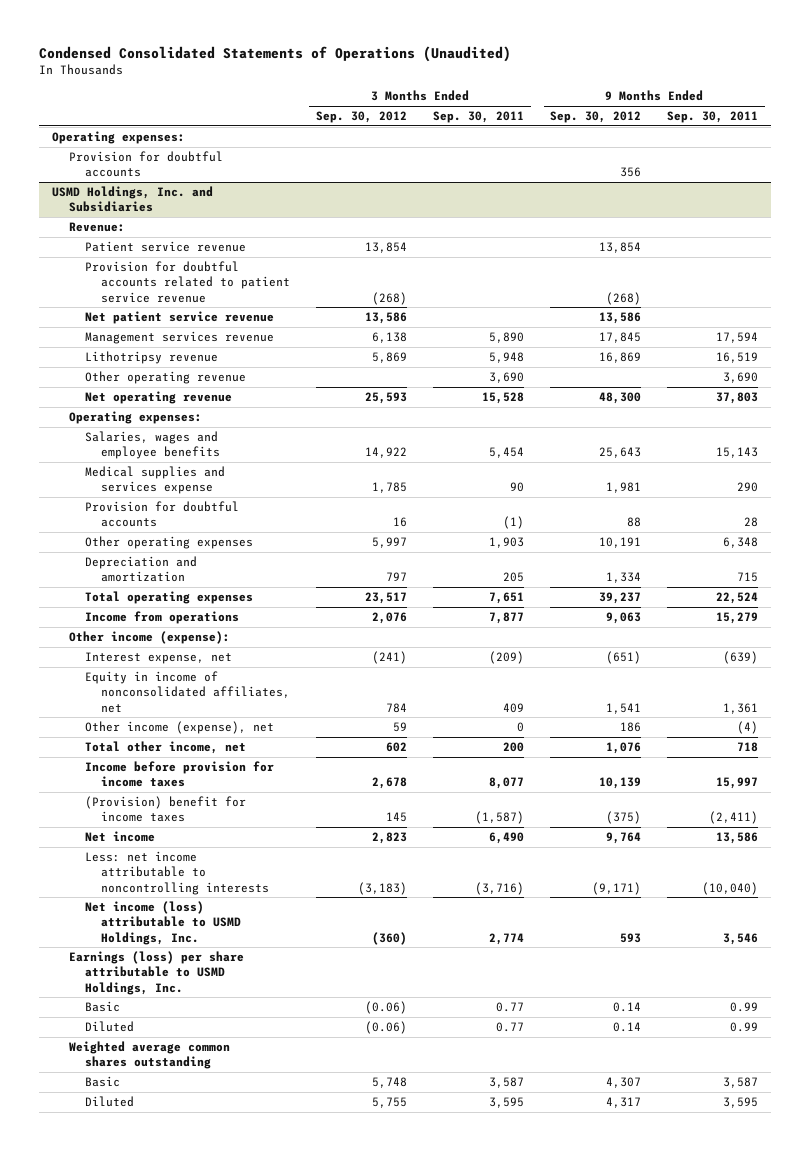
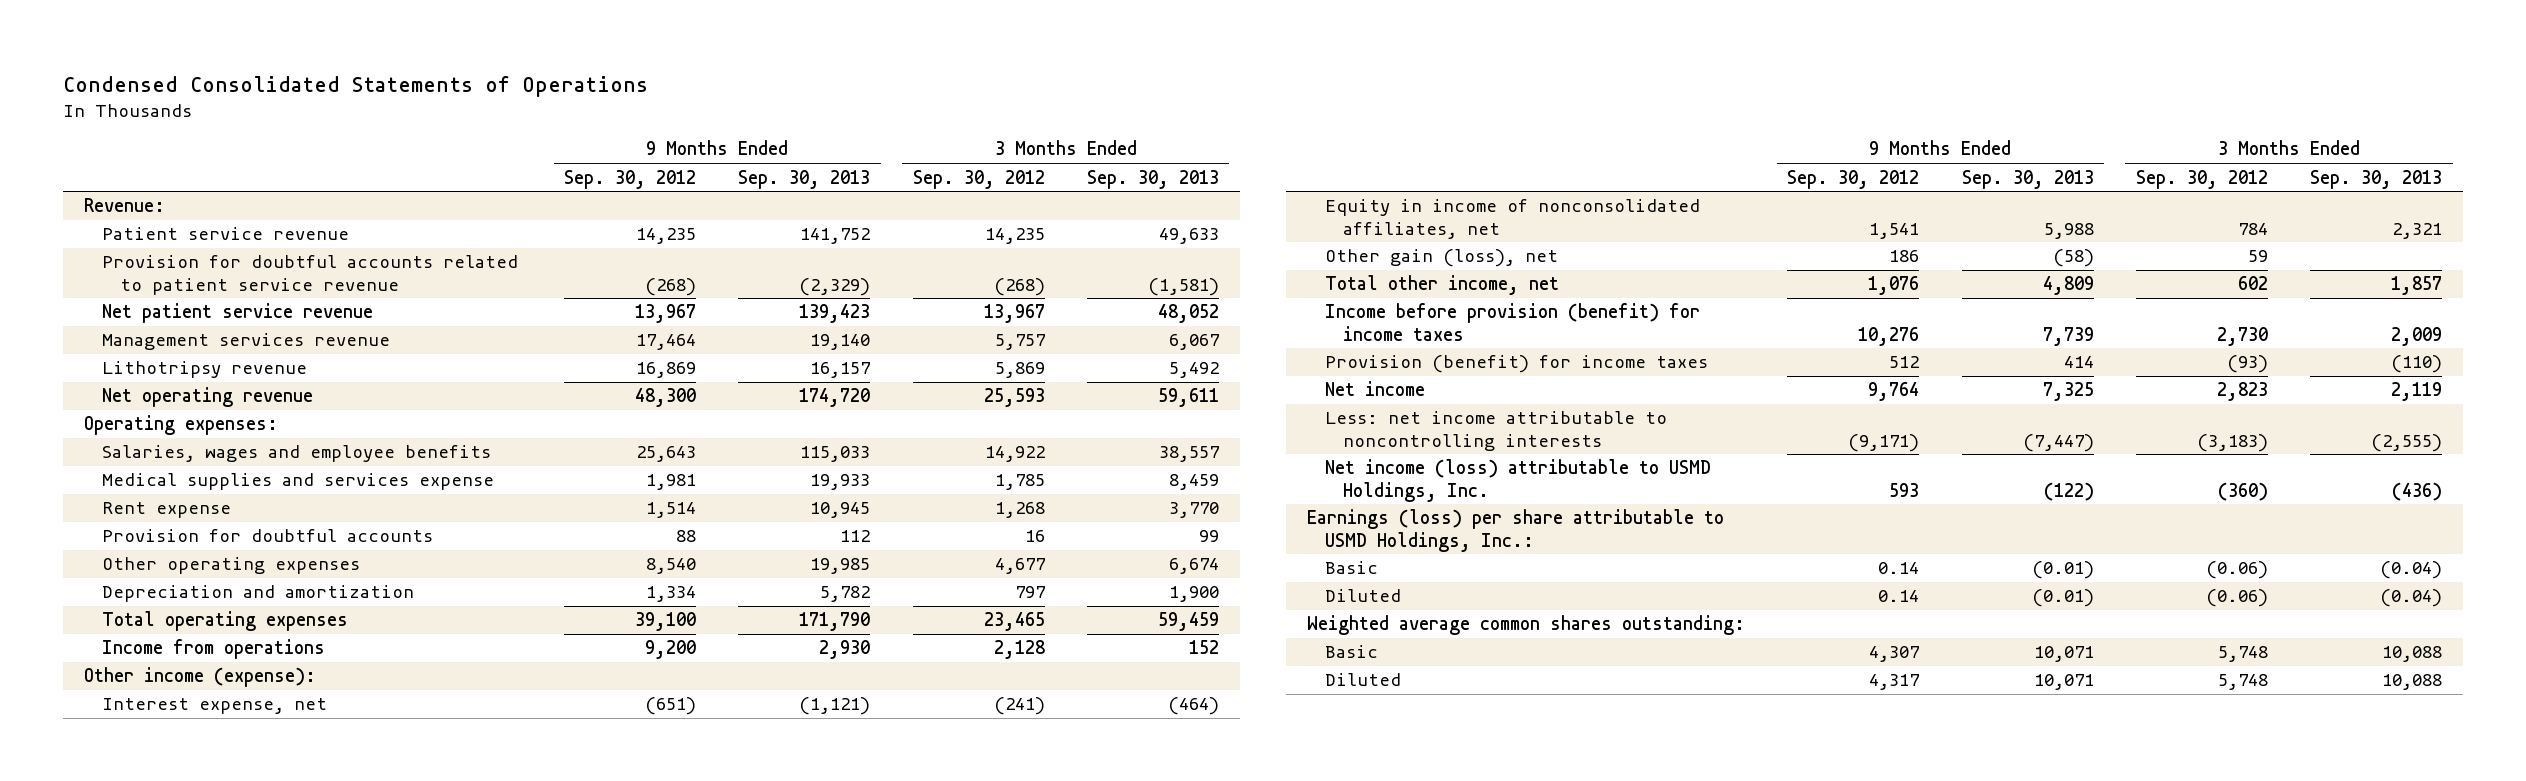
[39,45,512,62] Condensed Consolidated Statements of Operations (Unaudited) -> [62,75,648,97] Condensed Consolidated Statements of Operations
[433,111,525,124] Sep. 30, 2011 -> none
[667,111,759,124] Sep. 30, 2011 -> none
none -> [738,169,871,189] Sep. 30, 2013
none -> [1086,169,1219,189] Sep. 30, 2013
[52,131,186,145] Operating expenses: -> none
[68,151,223,178] Provision for doubtful accounts -> none
[52,186,214,213] USMD Holdings, Inc. and Subsidiaries -> none
[364,242,407,254] 13,854 -> [984,228,1045,245] 14,235
[599,242,642,254] 13,854 -> [636,228,697,245] 14,235
[364,312,407,325] 13,586 -> [983,304,1045,324] 13,967
[599,312,642,325] 13,586 -> [635,304,697,324] 13,967
[371,332,407,344] 6,138 -> [994,334,1045,351] 5,757
[599,332,642,344] 17,845 -> [636,334,697,351] 17,464
[84,371,246,385] Other operating revenue -> none
none -> [102,502,232,519] Rent expense
[371,537,407,549] 5,997 -> [994,558,1045,575] 4,677
[599,537,642,549] 10,191 -> [646,558,697,575] 8,540
[364,592,407,605] 23,517 -> [983,612,1045,632] 23,465
[599,592,642,605] 39,237 -> [635,612,697,632] 39,100
[371,612,407,625] 2,076 -> [993,640,1045,660] 2,128
[606,612,642,625] 9,063 -> [645,640,697,660] 9,200
[84,721,274,735] Other income (expense), net -> [1325,249,1559,268] Other gain (loss), net
[84,761,274,788] Income before provision for income taxes -> [1325,303,1701,341] Income before provision (benefit) for income taxes
[371,777,407,790] 2,678 -> [2216,326,2268,346] 2,730
[599,777,642,790] 10,139 -> [1858,326,1920,346] 10,276
[84,796,246,823] (Provision) benefit for income taxes -> [1325,355,1709,374] Provision (benefit) for income taxes
[385,812,407,823] 145 -> [2226,355,2268,374] (93)
[606,811,642,825] (375) -> [1889,356,1920,369] 512
[68,951,244,995] Earnings (loss) per share attributable to USMD Holdings, Inc. -> [1307,509,1725,552] Earnings (loss) per share attributable to USMD Holdings, Inc.:
[68,1041,230,1070] Weighted average common shares outstanding -> [1307,615,1746,636] Weighted average common shares outstanding:
[371,1097,407,1109] 5,755 -> [2217,674,2268,691] 5,748

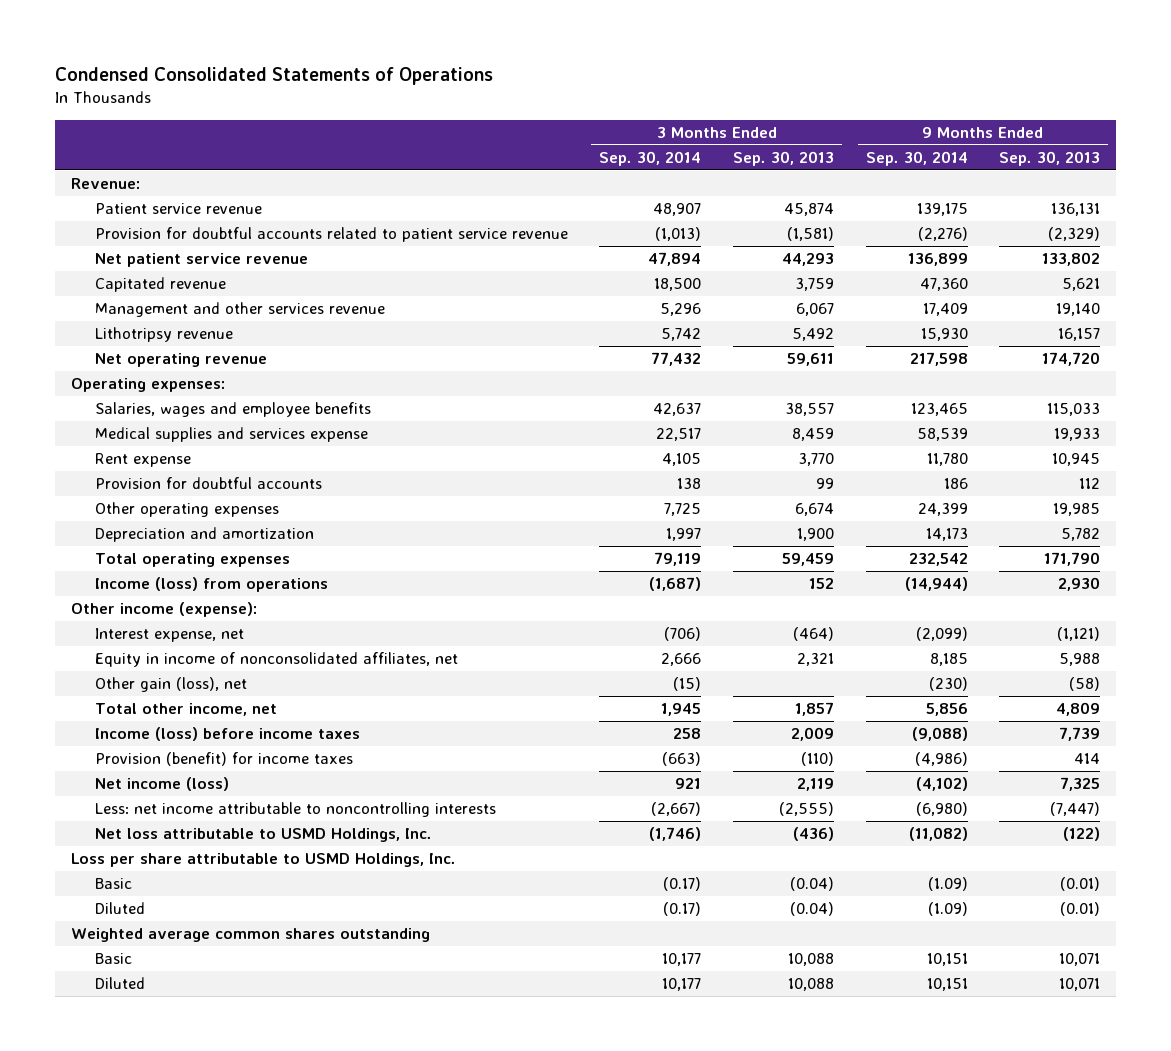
[564,169,697,189] Sep. 30, 2012 -> none
[912,169,1045,189] Sep. 30, 2012 -> none
none -> [599,151,702,167] Sep. 30, 2014
none -> [865,151,968,167] Sep. 30, 2014
[800,228,871,245] 141,752 -> [1051,203,1101,217] 136,131
[1158,228,1219,245] 49,633 -> [784,203,835,217] 45,874
[799,304,871,324] 139,423 -> [1042,252,1101,267] 133,802
[1157,304,1219,324] 48,052 -> [782,253,835,267] 44,293
none -> [94,277,226,293] Capitated revenue
[102,333,391,351] Management services revenue -> [94,302,385,318] Management and other services revenue
[102,639,326,660] Income from operations -> [94,577,328,593] Income (loss) from operations
[1325,303,1701,341] Income before provision (benefit) for income taxes -> [94,727,360,742] Income (loss) before income taxes
[1325,381,1426,397] Net income -> [94,777,229,792] Net income (loss)
[1325,459,1712,502] Net income (loss) attributable to USMD Holdings, Inc. -> [94,828,432,843] Net loss attributable to USMD Holdings, Inc.
[1307,509,1725,552] Earnings (loss) per share attributable to USMD Holdings, Inc.: -> [70,853,456,868] Loss per share attributable to USMD Holdings, Inc.
[1307,615,1746,636] Weighted average common shares outstanding: -> [70,928,430,943] Weighted average common shares outstanding

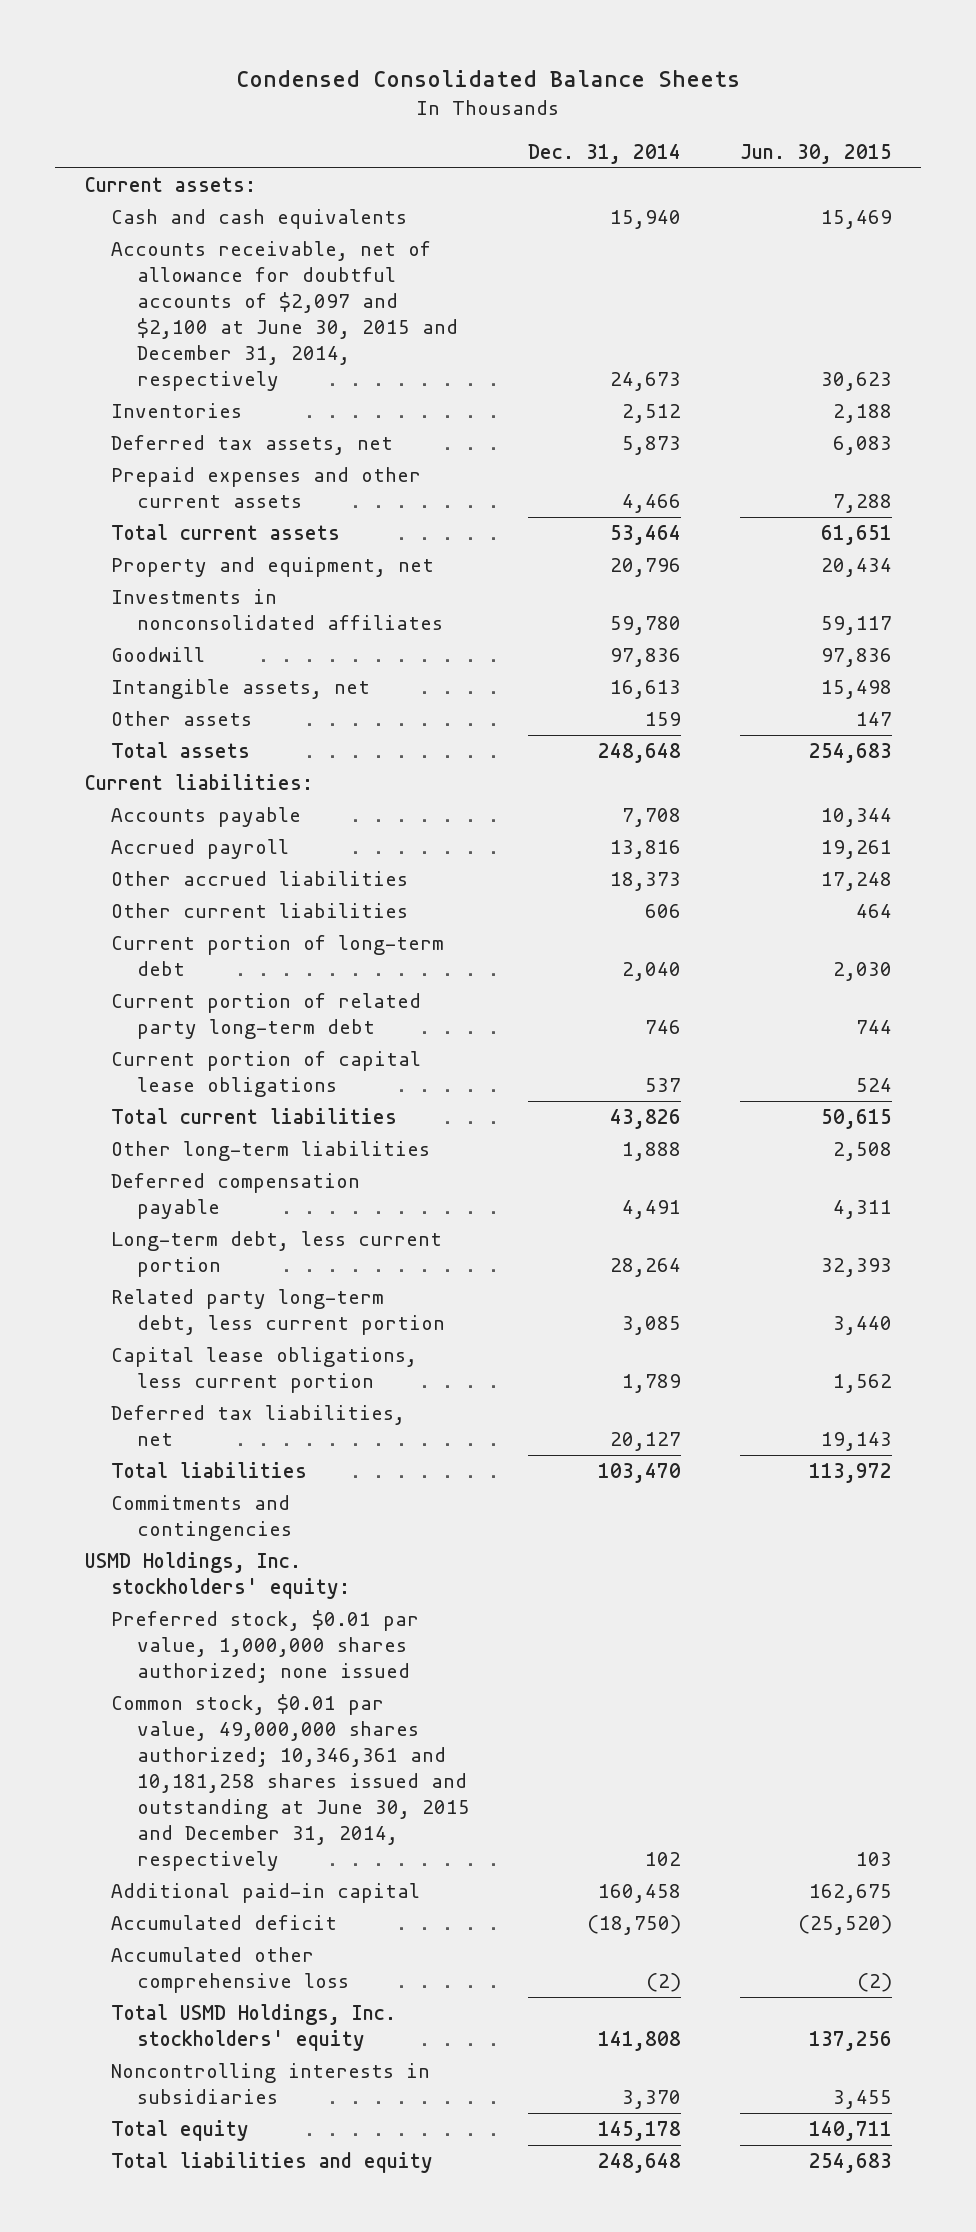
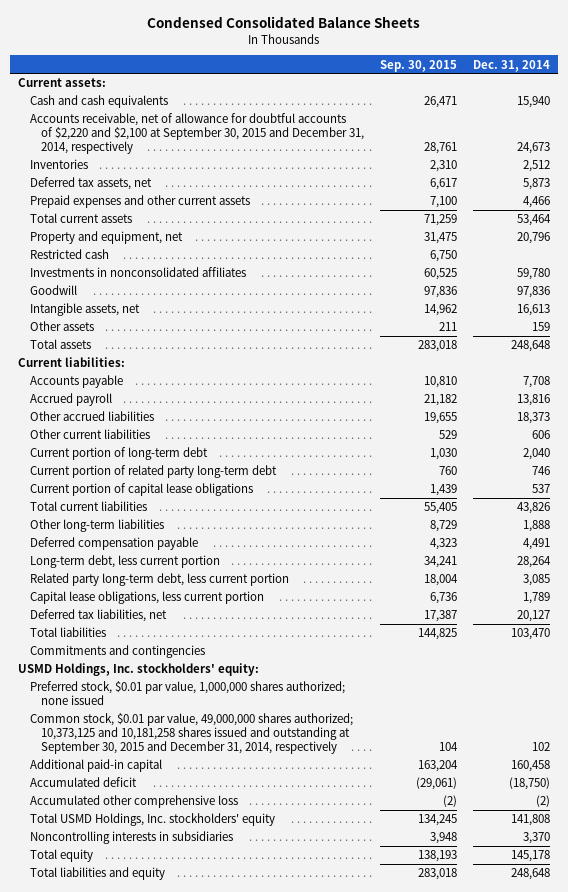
[739,143,892,164] Jun. 30, 2015 -> none
none -> [380,59,458,72] Sep. 30, 2015
[110,241,458,391] Accounts receivable, net of allowance for doubtful accounts of $2,097 and $2,100 at June 30, 2015 and December 31, 2014, respectively -> [29,113,365,154] Accounts receivable, net of allowance for doubtful accounts of $2,220 and $2,100 at September 30, 2015 and December 31, 2014, respectively
none -> [29,249,109,260] Restricted cash
[110,1694,470,1871] Common stock, $0.01 par value, 49,000,000 shares authorized; 10,346,361 and 10,181,258 shares issued and outstanding at June 30, 2015 and December 31, 2014, respectively -> [29,713,353,754] Common stock, $0.01 par value, 49,000,000 shares authorized; 10,373,125 and 10,181,258 shares issued and outstanding at September 30, 2015 and December 31, 2014, respectively

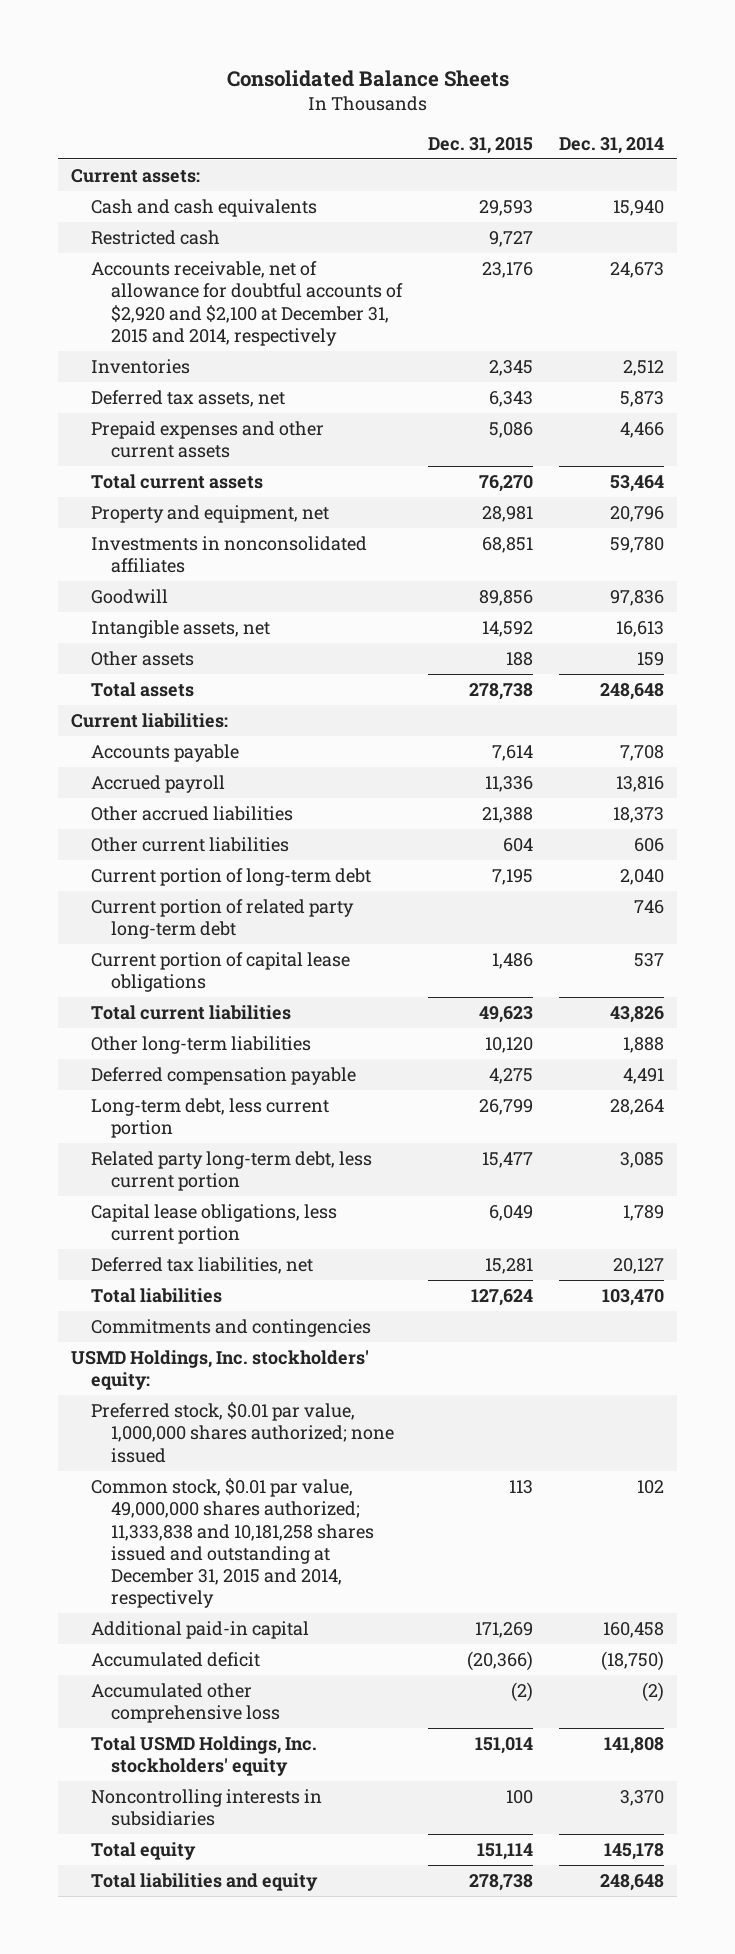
[147,16,421,29] Condensed Consolidated Balance Sheets -> [226,69,509,87] Consolidated Balance Sheets
[380,59,458,72] Sep. 30, 2015 -> none
none -> [428,136,534,154] Dec. 31, 2015
[29,249,109,260] Restricted cash -> [90,229,220,245] Restricted cash
[29,113,365,154] Accounts receivable, net of allowance for doubtful accounts of $2,220 and $2,100 at September 30, 2015 and December 31, 2014, respectively -> [90,260,403,346] Accounts receivable, net of allowance for doubtful accounts of $2,920 and $2,100 at December 31, 2015 and 2014, respectively
[29,713,353,754] Common stock, $0.01 par value, 49,000,000 shares authorized; 10,373,125 and 10,181,258 shares issued and outstanding at September 30, 2015 and December 31, 2014, respectively -> [90,1477,374,1609] Common stock, $0.01 par value, 49,000,000 shares authorized; 11,333,838 and 10,181,258 shares issued and outstanding at December 31, 2015 and 2014, respectively

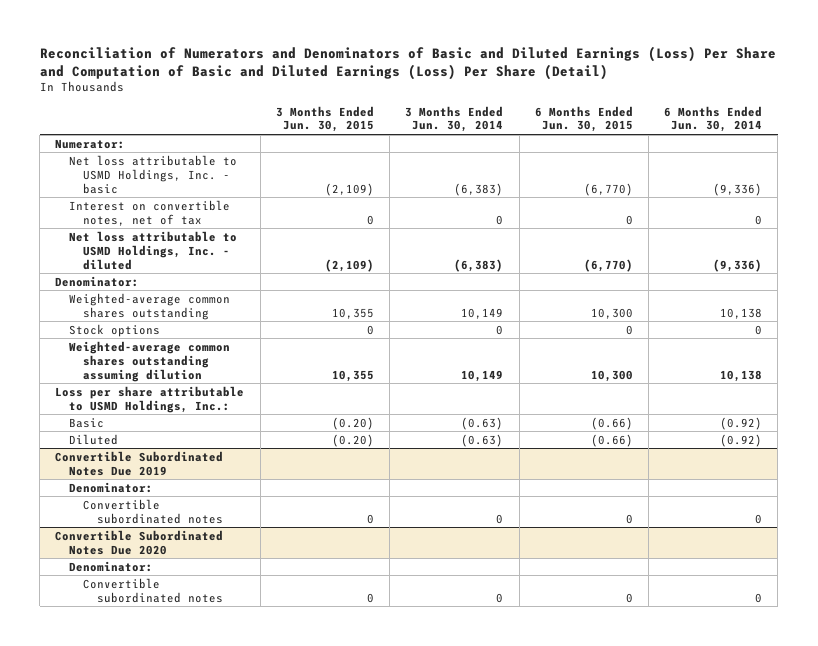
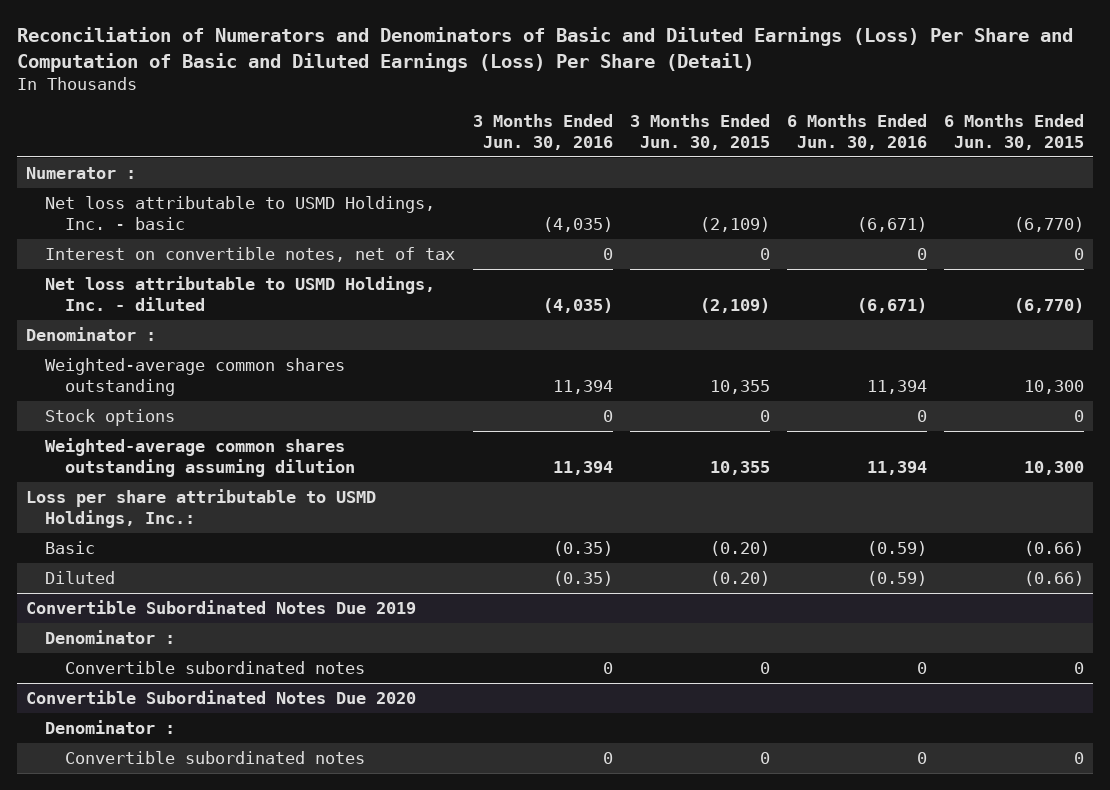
[405,105,504,133] 3 Months Ended Jun. 30, 2014 -> none
[664,105,763,133] 6 Months Ended Jun. 30, 2014 -> none
none -> [472,113,613,150] 3 Months Ended Jun. 30, 2016
none -> [787,113,928,150] 6 Months Ended Jun. 30, 2016
[55,138,126,149] Numerator: -> [25,166,136,179] Numerator :
[55,275,140,287] Denominator: -> [25,326,156,341] Denominator :
[69,481,154,493] Denominator: -> [45,629,176,644] Denominator :
[69,560,154,572] Denominator: -> [45,719,176,734] Denominator :

